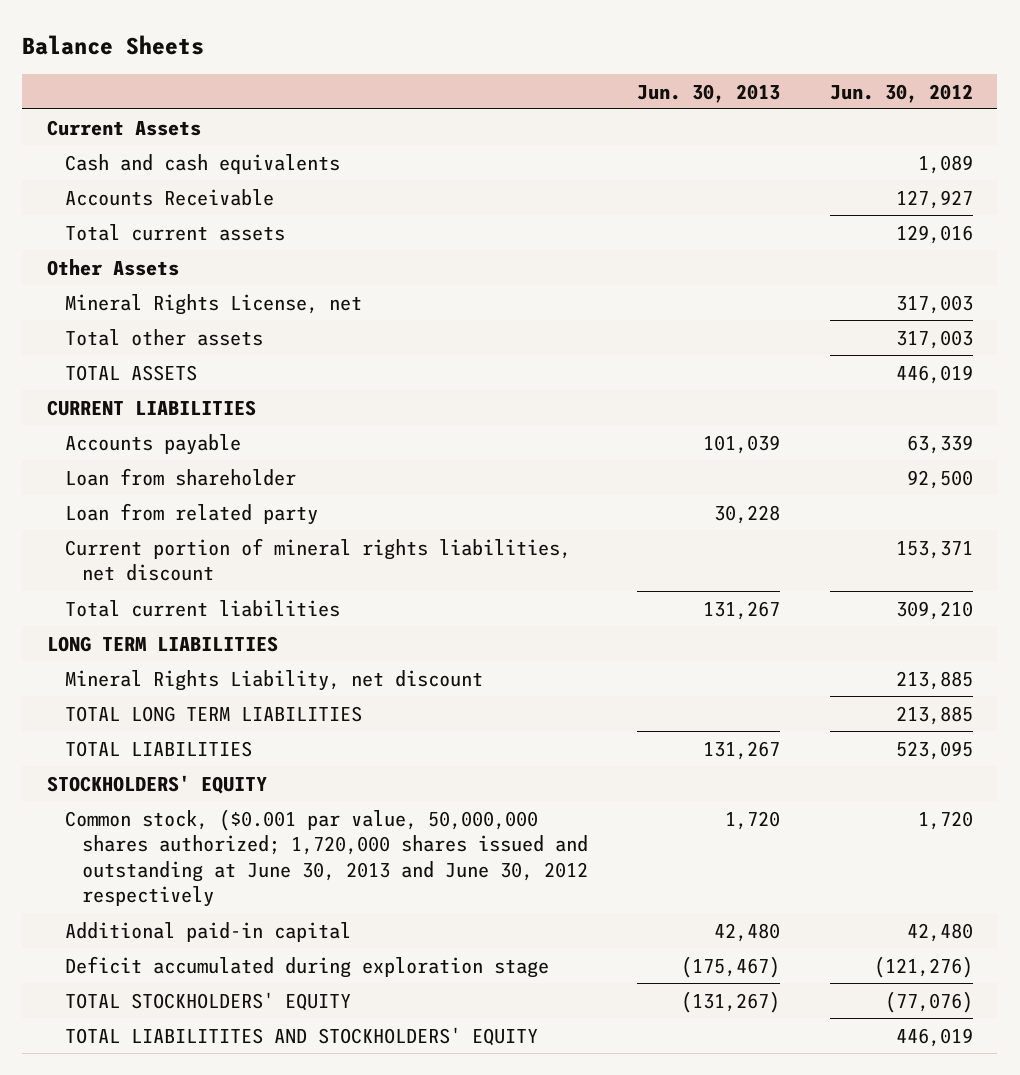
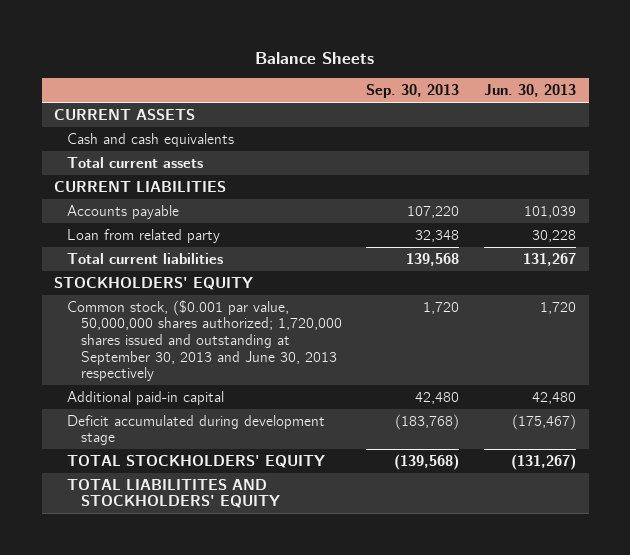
[829,83,973,103] Jun. 30, 2012 -> none
none -> [366,84,460,99] Sep. 30, 2013
[47,119,202,136] Current Assets -> [54,108,196,120] CURRENT ASSETS
[64,188,274,206] Accounts Receivable -> none
[47,258,180,276] Other Assets -> none
[64,293,362,315] Mineral Rights License, net -> none
[64,328,263,346] Total other assets -> none
[64,364,197,381] TOTAL ASSETS -> none
[64,467,296,486] Loan from shareholder -> none
[64,537,571,582] Current portion of mineral rights liabilities, net discount -> none
[47,635,279,652] LONG TERM LIABILITIES -> none
[64,669,483,691] Mineral Rights Liability, net discount -> none
[64,705,362,722] TOTAL LONG TERM LIABILITIES -> none
[64,740,252,757] TOTAL LIABILITIES -> none
[64,808,588,908] Common stock, ($0.001 par value, 50,000,000 shares authorized; 1,720,000 shares issued and outstanding at June 30, 2013 and June 30, 2012 respectively -> [67,299,342,382] Common stock, ($0.001 par value, 50,000,000 shares authorized; 1,720,000 shares issued and outstanding at September 30, 2013 and June 30, 2013 respectively
[64,955,549,978] Deficit accumulated during exploration stage -> [67,414,326,446] Deficit accumulated during development stage

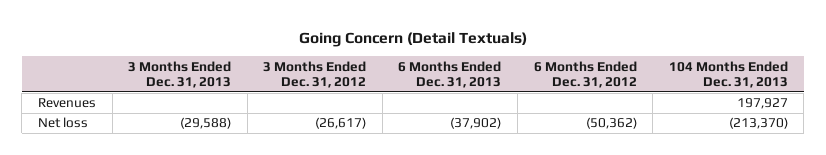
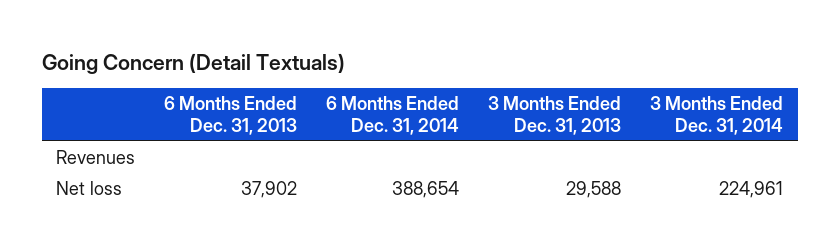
[263,60,367,89] 3 Months Ended Dec. 31, 2012 -> none
[533,60,637,89] 6 Months Ended Dec. 31, 2012 -> none
[668,60,788,89] 104 Months Ended Dec. 31, 2013 -> none
none -> [326,96,460,135] 6 Months Ended Dec. 31, 2014
none -> [650,96,784,135] 3 Months Ended Dec. 31, 2014
[180,117,232,130] (29,588) -> [566,181,622,199] 29,588
[450,117,502,130] (37,902) -> [241,181,298,199] 37,902

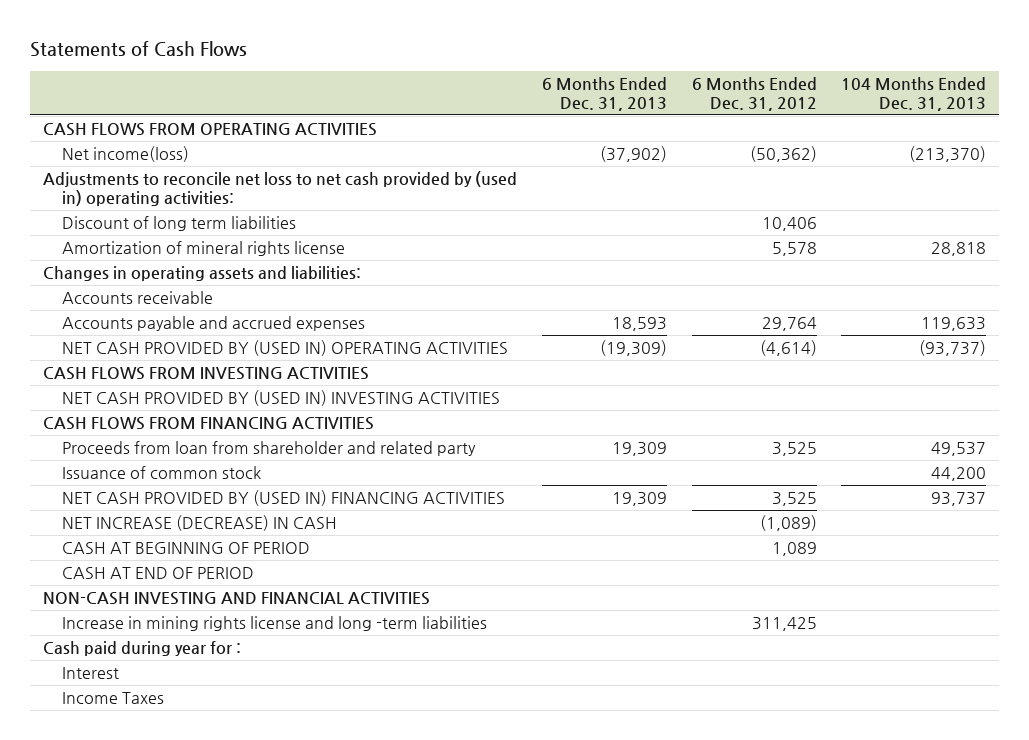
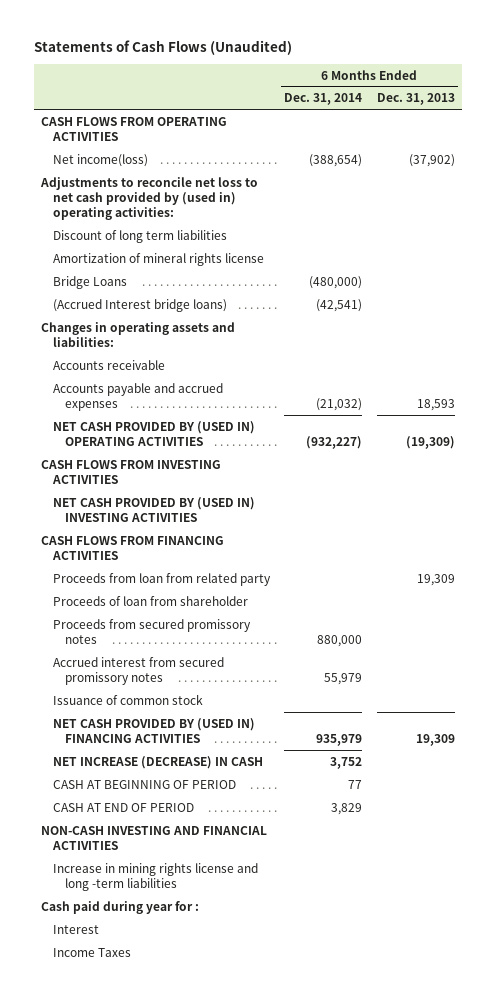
[30,41,248,58] Statements of Cash Flows -> [33,40,292,56] Statements of Cash Flows (Unaudited)
[691,76,817,111] 6 Months Ended Dec. 31, 2012 -> none
[841,76,987,111] 104 Months Ended Dec. 31, 2013 -> none
none -> [284,93,363,106] Dec. 31, 2014
none -> [52,275,127,289] Bridge Loans
none -> [52,298,227,312] (Accrued Interest bridge loans)
[61,441,476,457] Proceeds from loan from shareholder and related party -> [52,572,271,586] Proceeds from loan from related party
none -> [52,595,248,606] Proceeds of loan from shareholder
none -> [52,618,251,644] Proceeds from secured promissory notes
none -> [52,656,224,685] Accrued interest from secured promissory notes

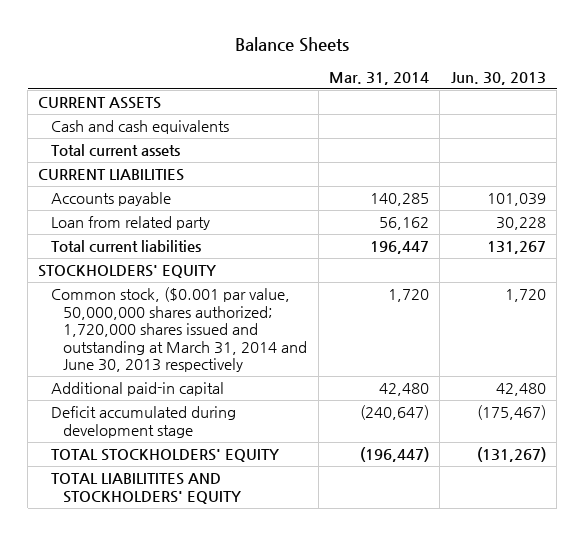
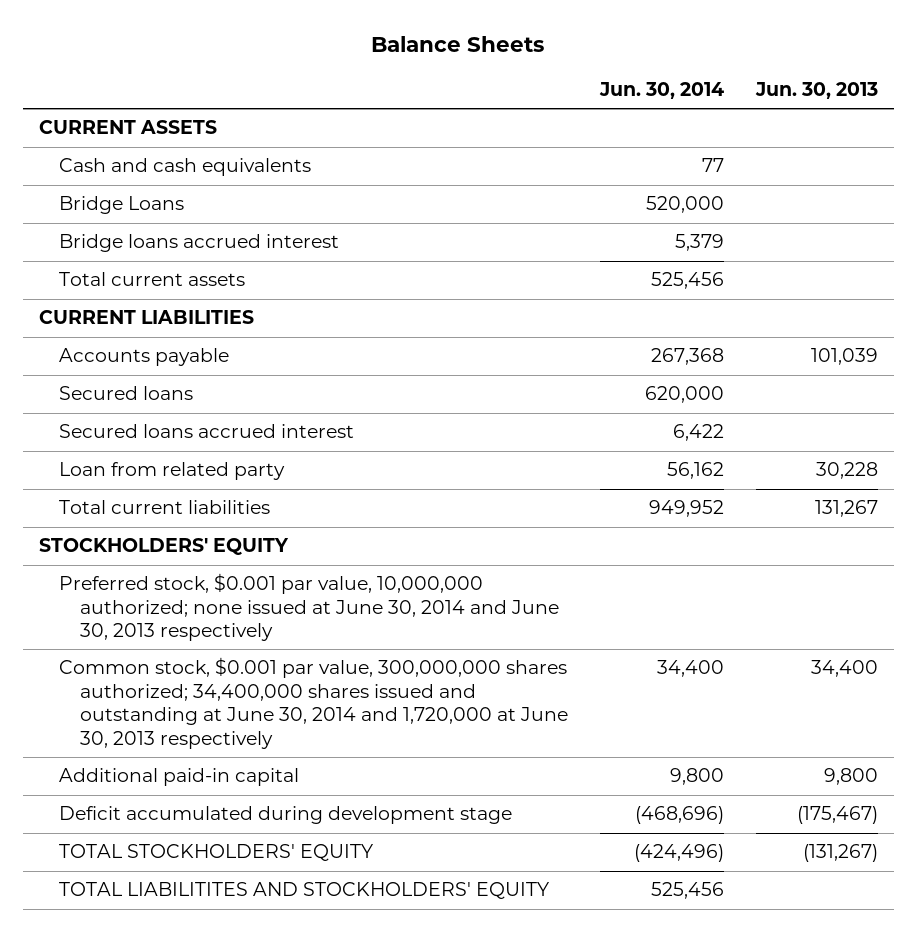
[328,71,429,85] Mar. 31, 2014 -> none
none -> [599,82,725,100] Jun. 30, 2014
none -> [59,196,185,215] Bridge Loans
none -> [59,234,340,253] Bridge loans accrued interest
none -> [59,386,194,401] Secured loans
none -> [59,424,355,439] Secured loans accrued interest
none -> [59,573,560,642] Preferred stock, $0.001 par value, 10,000,000 authorized; none issued at June 30, 2014 and June 30, 2013 respectively
[50,287,308,372] Common stock, ($0.001 par value, 50,000,000 shares authorized; 1,720,000 shares issued and outstanding at March 31, 2014 and June 30, 2013 respectively -> [59,657,569,749] Common stock, $0.001 par value, 300,000,000 shares authorized; 34,400,000 shares issued and outstanding at June 30, 2014 and 1,720,000 at June 30, 2013 respectively
[504,289,546,303] 1,720 -> [811,660,879,678] 34,400
[495,383,546,397] 42,480 -> [824,768,879,786] 9,800

